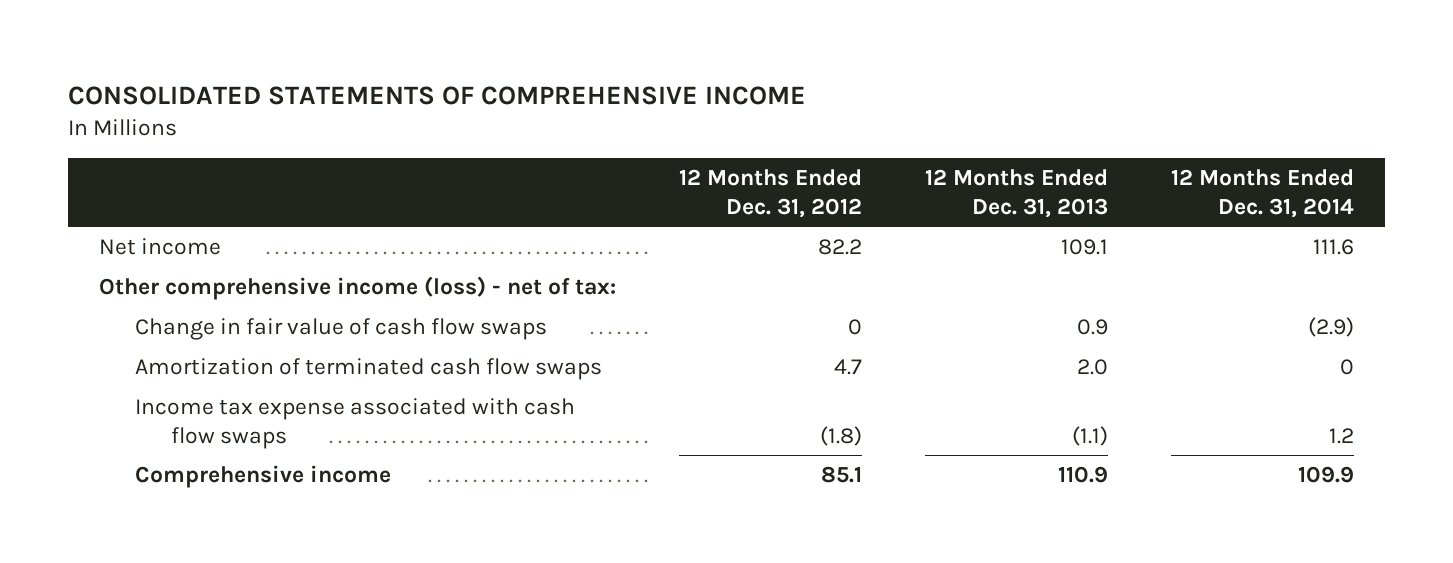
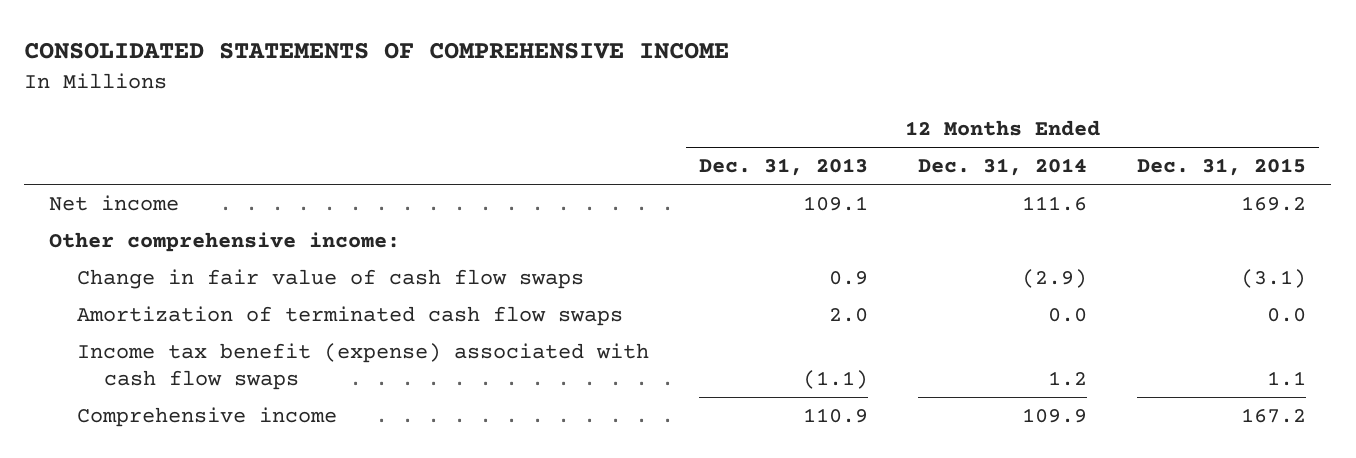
[679,169,863,218] 12 Months Ended Dec. 31, 2012 -> none
none -> [1137,157,1307,176] Dec. 31, 2015
[99,276,617,301] Other comprehensive income (loss) - net of tax: -> [49,231,401,252] Other comprehensive income:
[1339,359,1354,376] 0 -> [1048,307,1088,322] 0.0
[134,398,575,449] Income tax expense associated with cash flow swaps -> [76,342,649,390] Income tax benefit (expense) associated with cash flow swaps

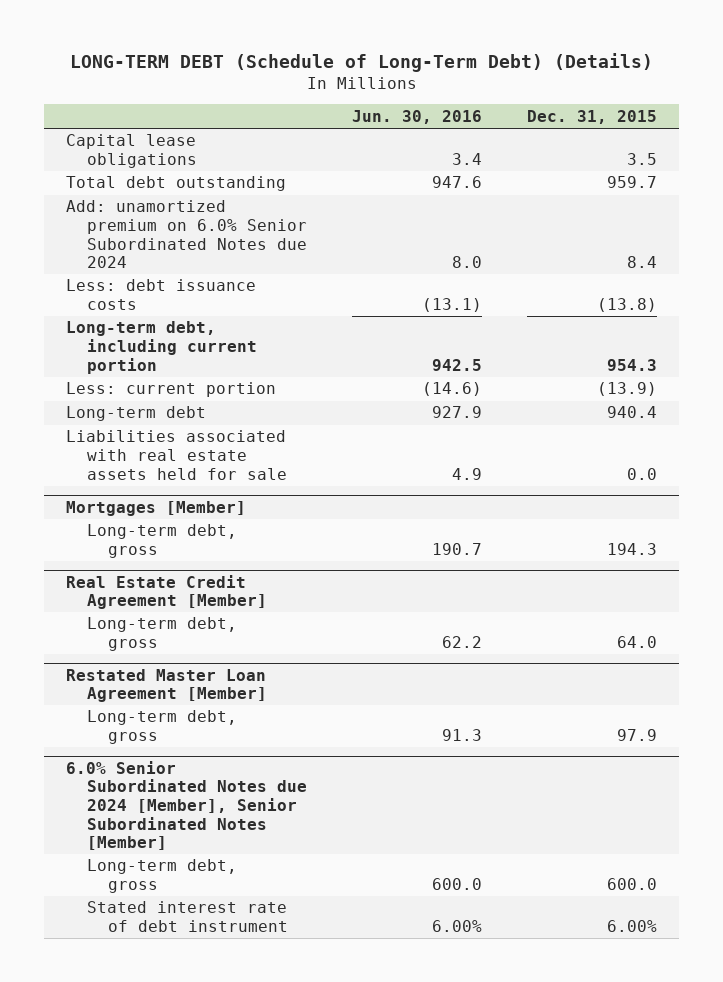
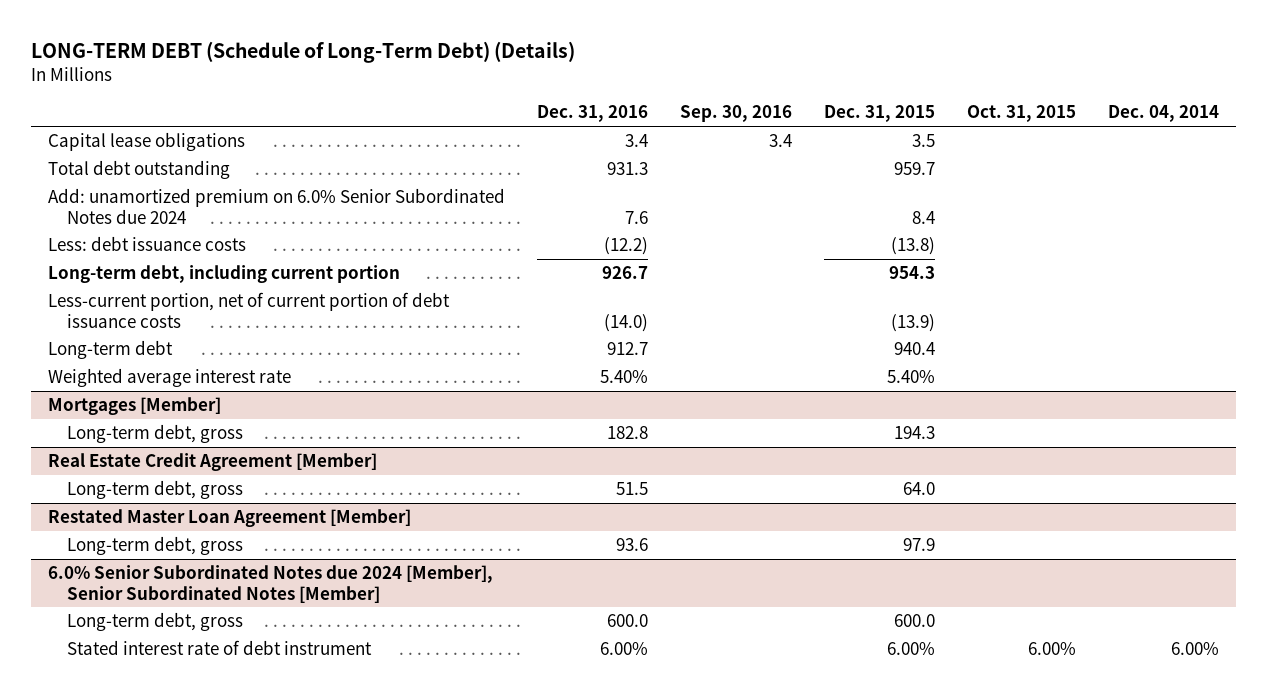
[351,109,482,124] Jun. 30, 2016 -> none
none -> [536,105,648,123] Dec. 31, 2016
none -> [679,105,792,123] Sep. 30, 2016
none -> [967,105,1077,123] Oct. 31, 2015
none -> [1108,105,1220,123] Dec. 04, 2014
[66,382,277,398] Less: current portion -> [47,292,450,328] Less-current portion, net of current portion of debt issuance costs
[66,430,288,480] Liabilities associated with real estate assets held for sale -> none
none -> [47,368,291,388] Weighted average interest rate

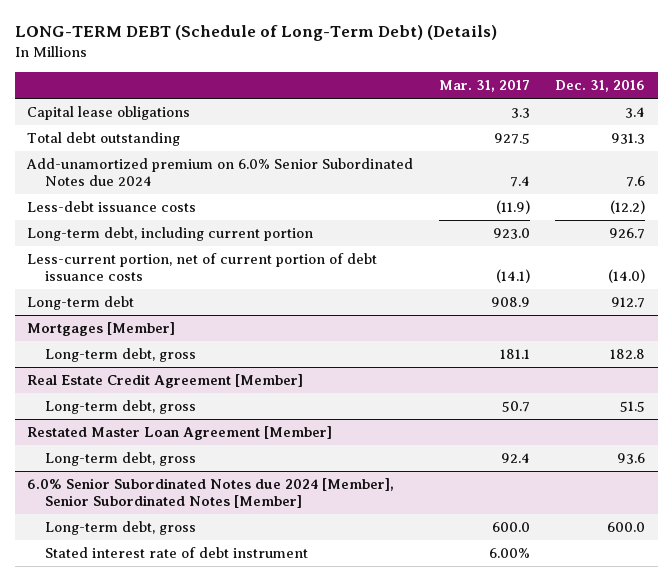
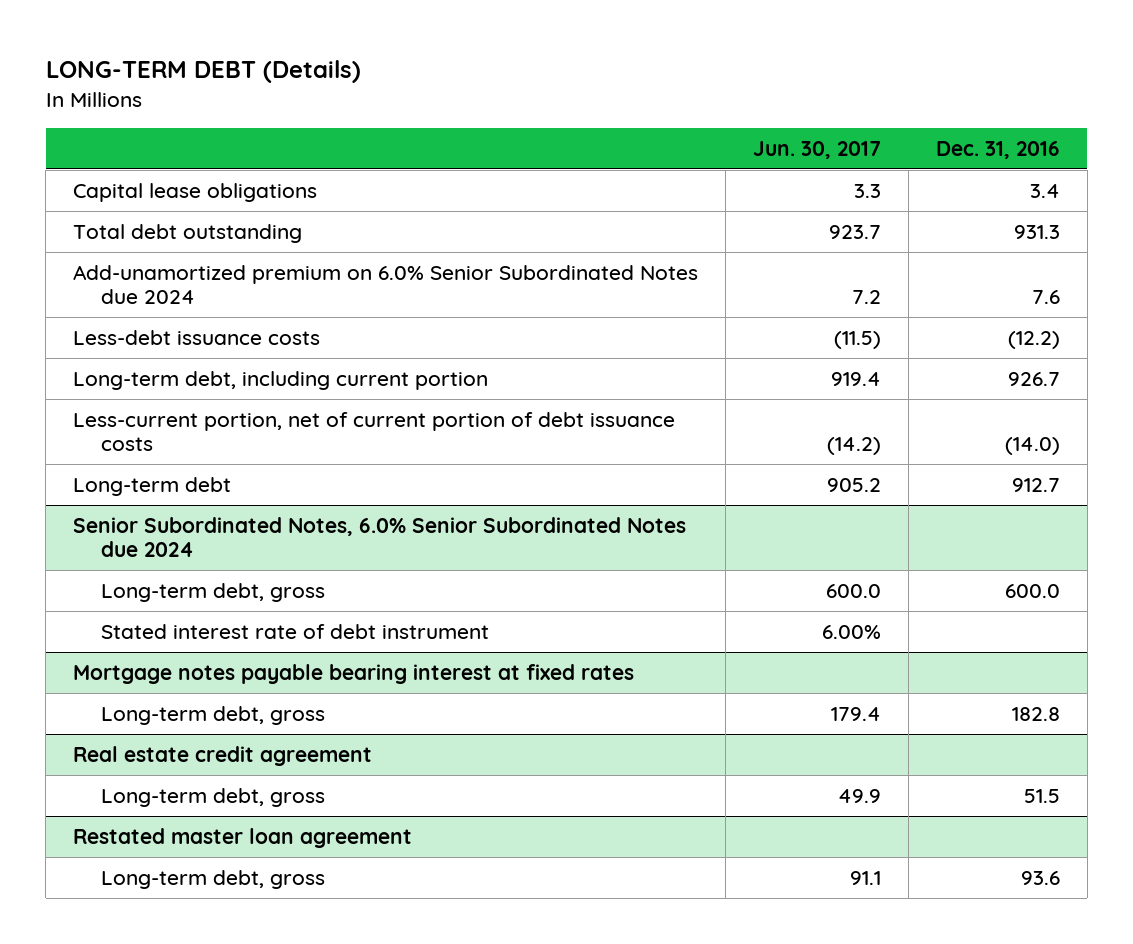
[14,25,497,42] LONG-TERM DEBT (Schedule of Long-Term Debt) (Details) -> [45,60,361,84] LONG-TERM DEBT (Details)
[438,80,530,93] Mar. 31, 2017 -> none
none -> [752,140,881,159] Jun. 30, 2017
none -> [73,516,687,558] Senior Subordinated Notes, 6.0% Senior Subordinated Notes due 2024
none -> [101,582,326,602] Long-term debt, gross
none -> [101,623,490,639] Stated interest rate of debt instrument
[27,322,176,337] Mortgages [Member] -> [73,663,635,684] Mortgage notes payable bearing interest at fixed rates
[27,374,304,389] Real Estate Credit Agreement [Member] -> [73,745,373,766] Real estate credit agreement
[27,426,333,441] Restated Master Loan Agreement [Member] -> [73,827,413,848] Restated master loan agreement
[27,478,395,509] 6.0% Senior Subordinated Notes due 2024 [Member], Senior Subordinated Notes [Member] -> none
[45,521,197,536] Long-term debt, gross -> none
[45,547,309,559] Stated interest rate of debt instrument -> none

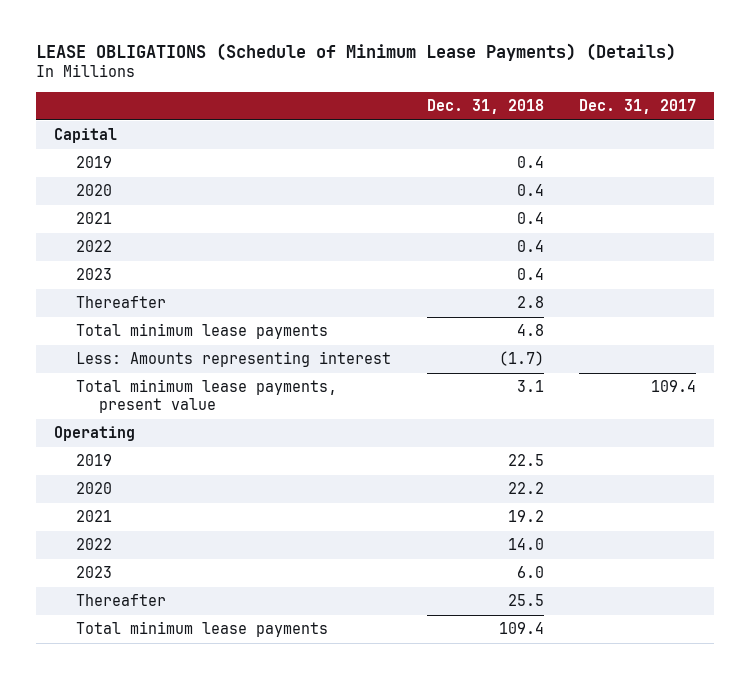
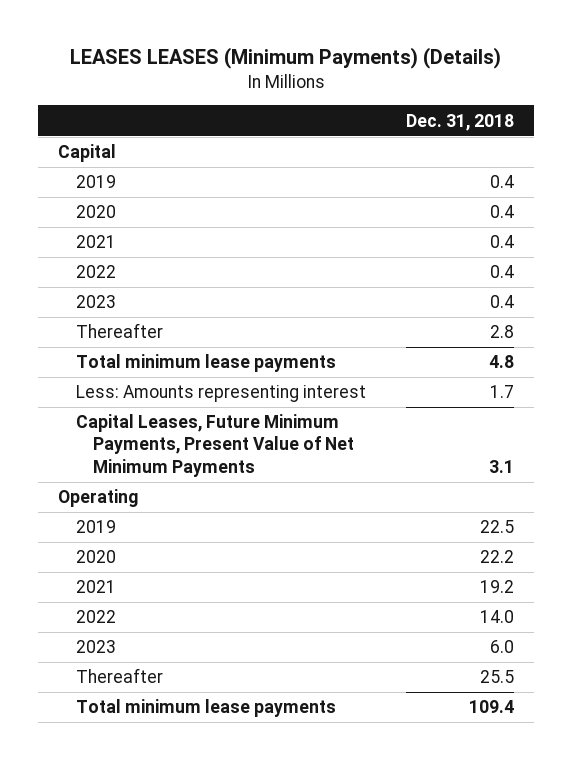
[35,43,676,62] LEASE OBLIGATIONS (Schedule of Minimum Lease Payments) (Details) -> [69,47,501,70] LEASES LEASES (Minimum Payments) (Details)
[578,99,696,115] Dec. 31, 2017 -> none
[498,351,544,367] (1.7) -> [489,385,514,399] 1.7
[76,379,338,413] Total minimum lease payments, present value -> [75,414,355,477] Capital Leases, Future Minimum Payments, Present Value of Net Minimum Payments

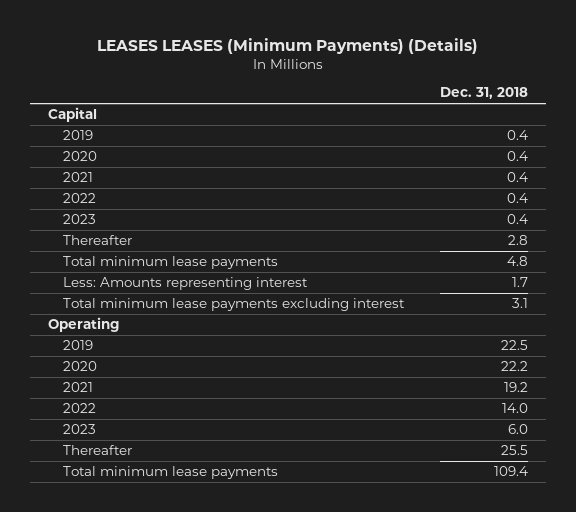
[75,414,355,477] Capital Leases, Future Minimum Payments, Present Value of Net Minimum Payments -> [63,298,406,312] Total minimum lease payments excluding interest

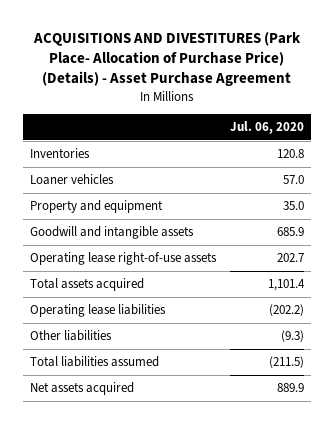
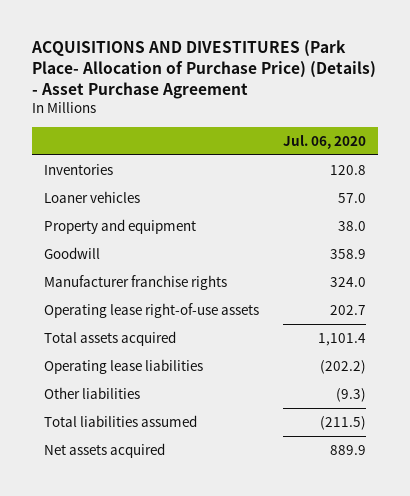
[29,226,194,240] Goodwill and intangible assets -> none
[282,201,304,211] 35.0 -> [337,220,366,231] 38.0
none -> [43,246,100,259] Goodwill
none -> [43,274,227,290] Manufacturer franchise rights

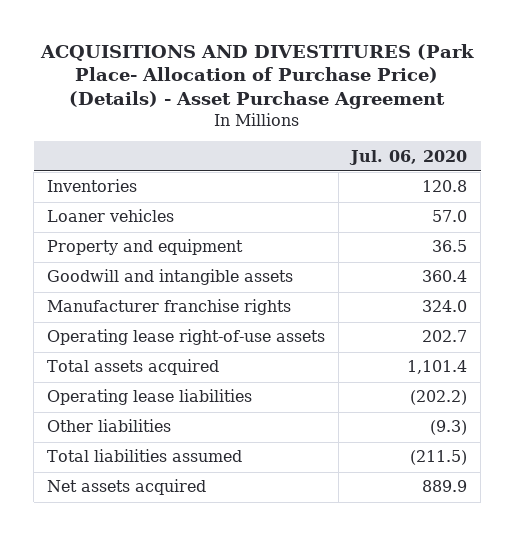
[43,246,100,259] Goodwill -> none
[337,220,366,231] 38.0 -> [432,240,468,253] 36.5
none -> [46,269,293,286] Goodwill and intangible assets

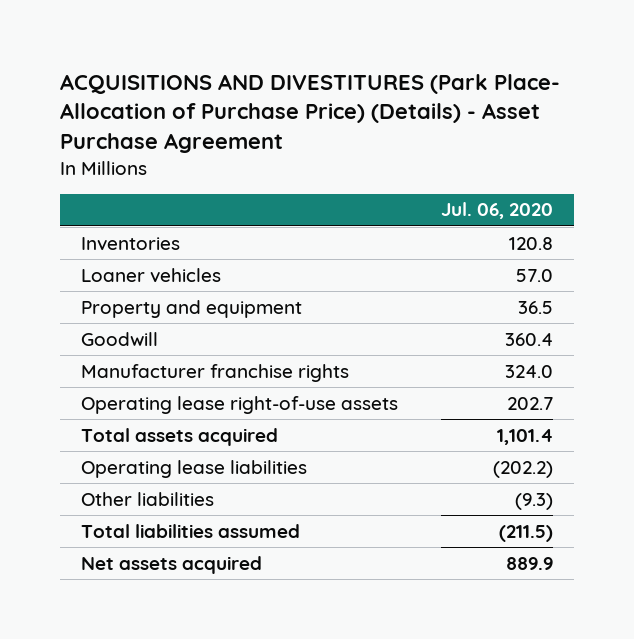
[46,269,293,286] Goodwill and intangible assets -> [81,331,159,346] Goodwill

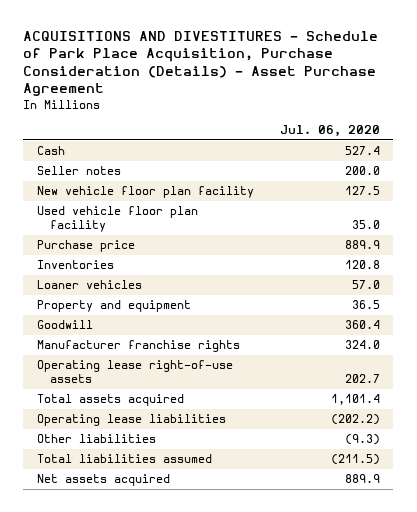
[60,73,561,153] ACQUISITIONS AND DIVESTITURES (Park Place- Allocation of Purchase Price) (Details) - Asset Purchase Agreement -> [23,30,379,97] ACQUISITIONS AND DIVESTITURES - Schedule of Park Place Acquisition, Purchase Consideration (Details) - Asset Purchase Agreement
none -> [36,146,65,156] Cash
none -> [36,166,121,176] Seller notes
none -> [36,186,254,199] New vehicle floor plan facility
none -> [36,206,198,233] Used vehicle floor plan facility
none -> [36,240,135,253] Purchase price

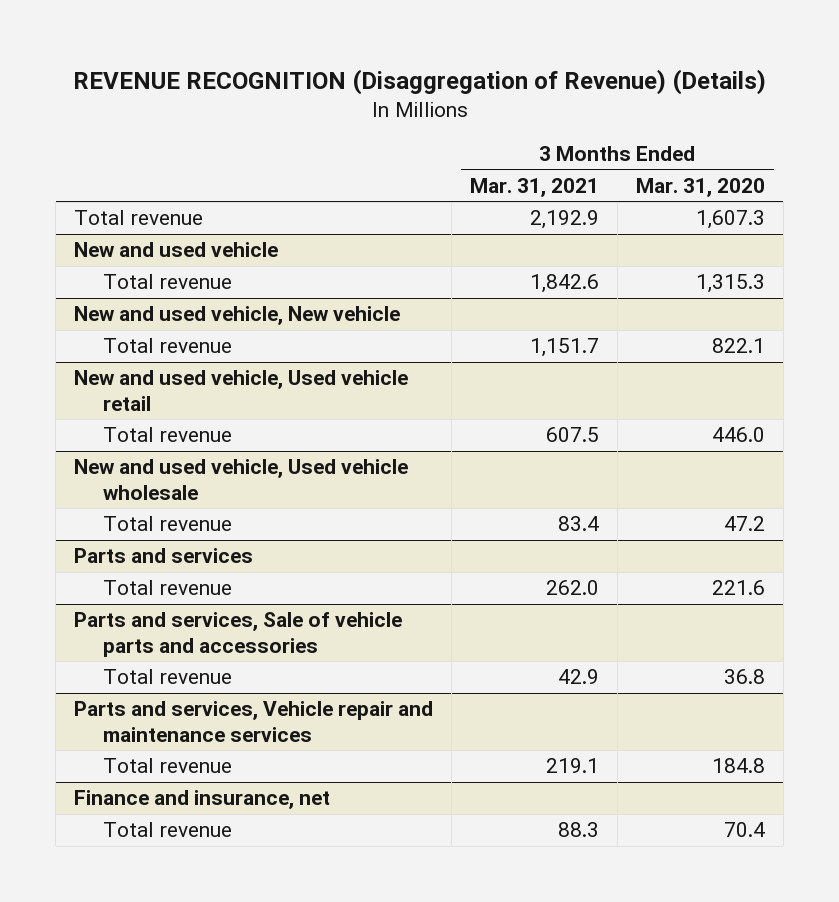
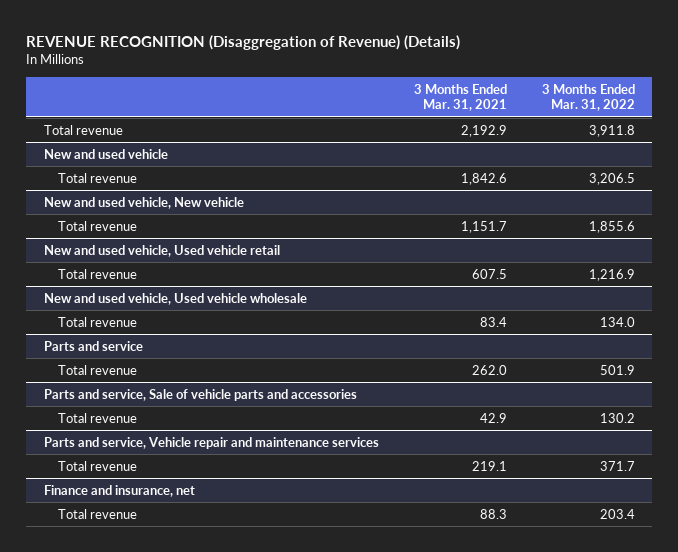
[635,178,765,198] Mar. 31, 2020 -> none
none -> [541,84,635,112] 3 Months Ended Mar. 31, 2022
[74,548,254,564] Parts and services -> [43,340,143,351] Parts and service
[74,612,403,658] Parts and services, Sale of vehicle parts and accessories -> [43,388,357,401] Parts and service, Sale of vehicle parts and accessories
[74,701,434,743] Parts and services, Vehicle repair and maintenance services -> [43,436,379,449] Parts and service, Vehicle repair and maintenance services

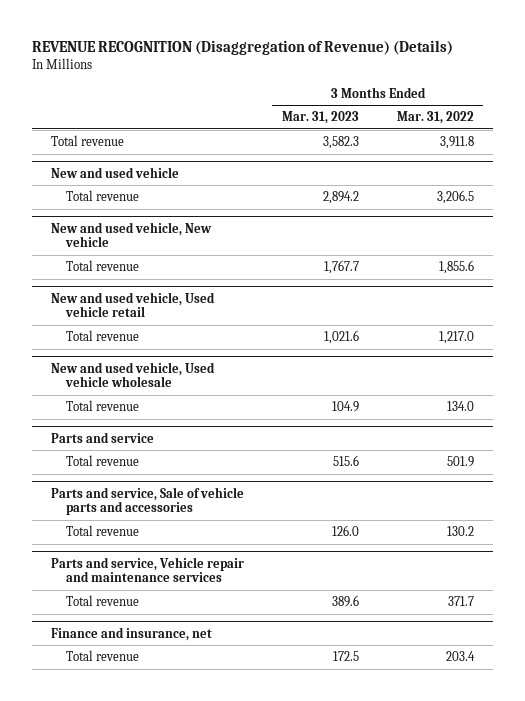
[413,84,507,112] 3 Months Ended Mar. 31, 2021 -> none
none -> [281,111,359,125] Mar. 31, 2023
[588,268,635,281] 1,216.9 -> [438,331,474,345] 1,217.0

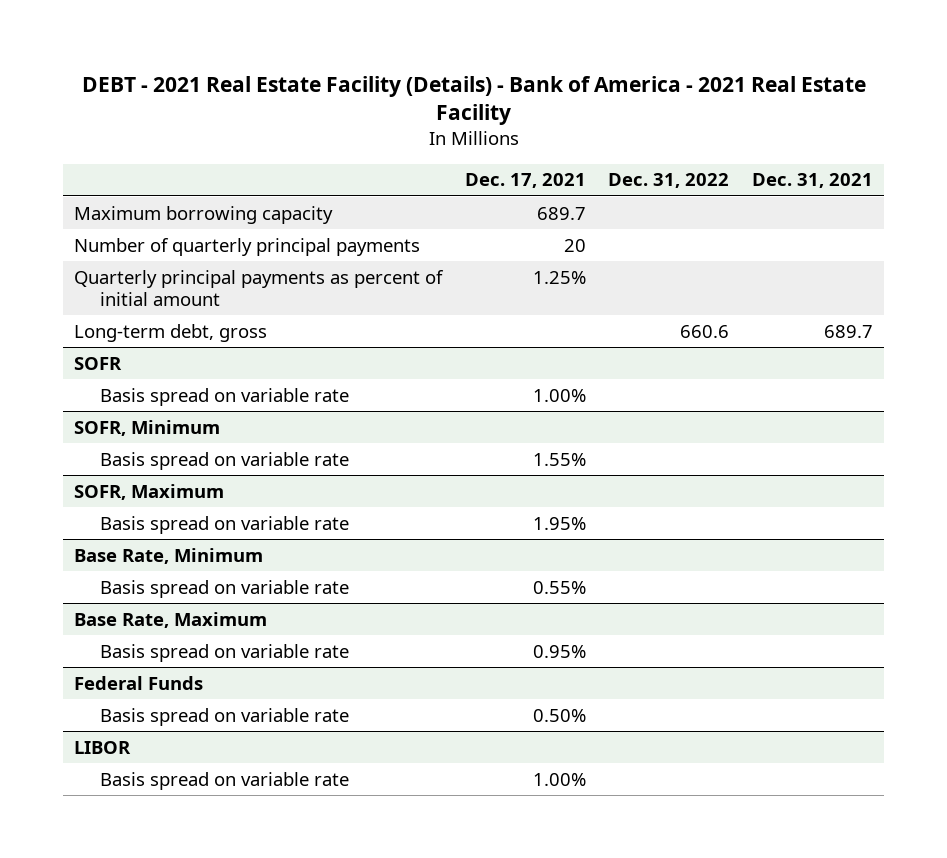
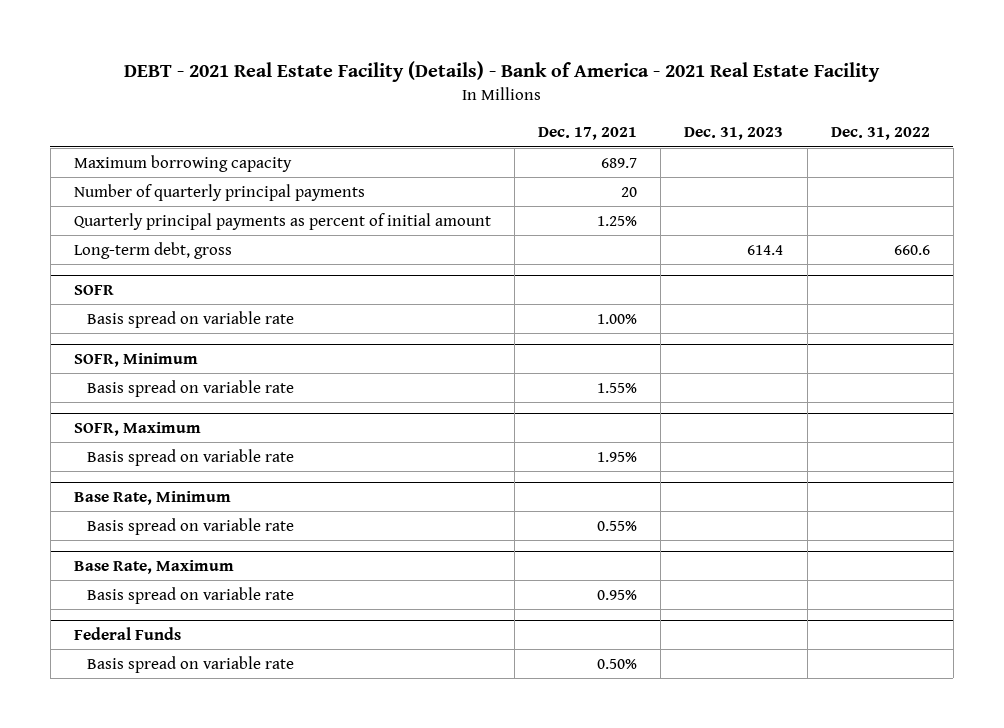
[752,173,874,189] Dec. 31, 2021 -> none
none -> [684,127,784,141] Dec. 31, 2023
[74,740,132,754] LIBOR -> none
[100,771,350,790] Basis spread on variable rate -> none

